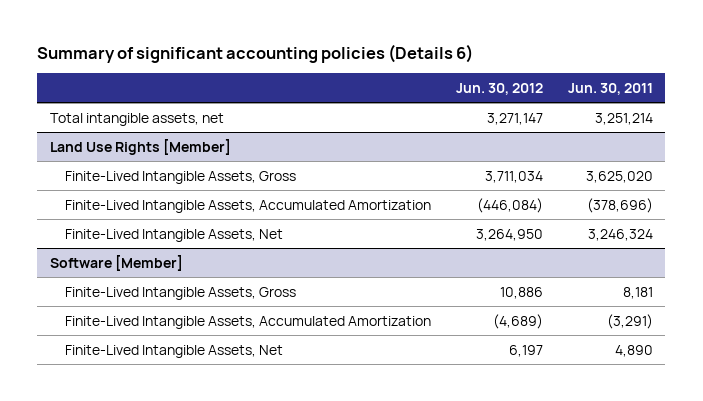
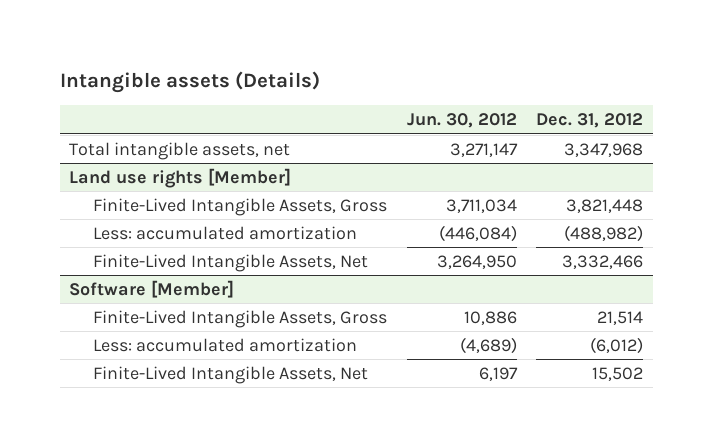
[37,44,474,64] Summary of significant accounting policies (Details 6) -> [59,71,320,94] Intangible assets (Details)
[567,82,653,95] Jun. 30, 2011 -> none
none -> [536,113,644,129] Dec. 31, 2012
[49,138,231,155] Land Use Rights [Member] -> [69,167,292,188] Land use rights [Member]
[64,199,431,213] Finite-Lived Intangible Assets, Accumulated Amortization -> [93,225,358,240] Less: accumulated amortization
[64,315,431,329] Finite-Lived Intangible Assets, Accumulated Amortization -> [93,337,358,352] Less: accumulated amortization

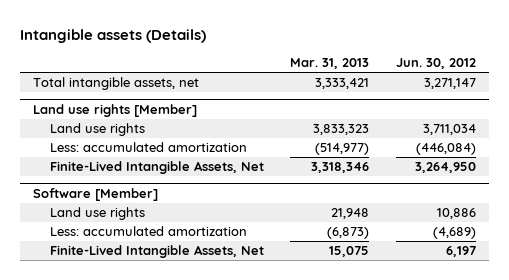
[536,113,644,129] Dec. 31, 2012 -> none
none -> [290,58,370,70] Mar. 31, 2013
[93,197,388,216] Finite-Lived Intangible Assets, Gross -> [49,123,145,137] Land use rights
[93,309,388,328] Finite-Lived Intangible Assets, Gross -> [49,207,145,221] Land use rights

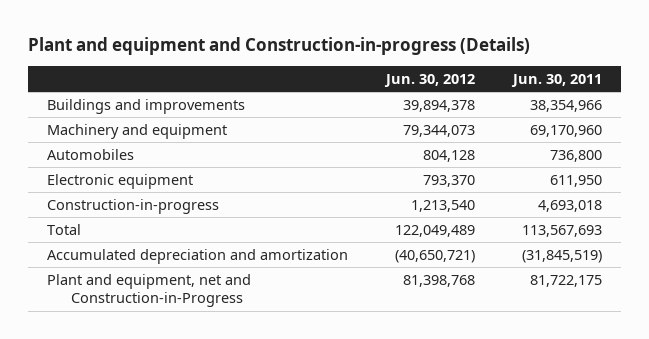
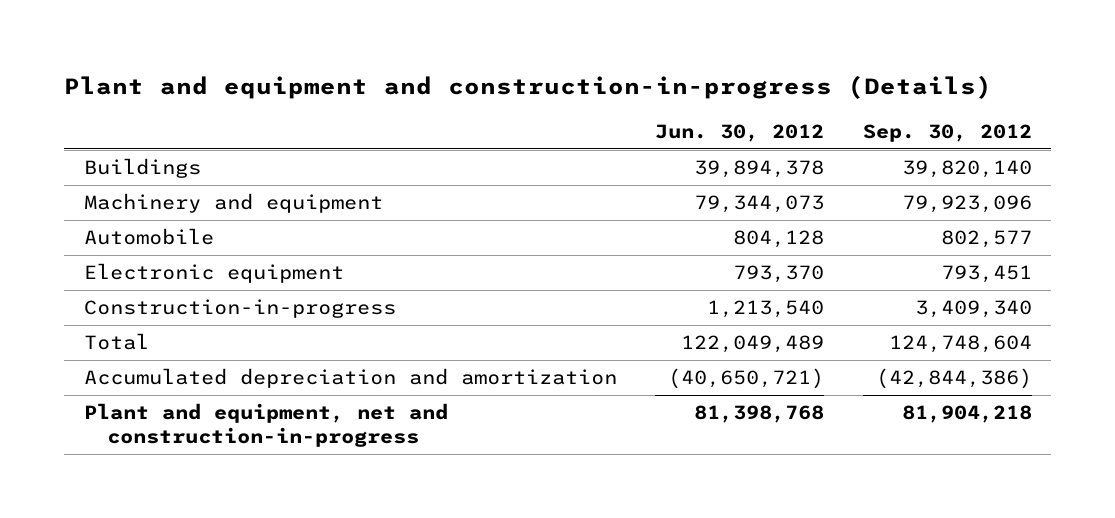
[28,36,531,55] Plant and equipment and Construction-in-progress (Details) -> [64,75,993,100] Plant and equipment and construction-in-progress (Details)
[511,73,603,87] Jun. 30, 2011 -> none
none -> [862,123,1032,142] Sep. 30, 2012
[47,99,246,115] Buildings and improvements -> [83,158,201,179] Buildings
[47,149,135,161] Automobiles -> [83,228,214,246] Automobile
[47,274,252,308] Plant and equipment, net and Construction-in-Progress -> [83,403,448,448] Plant and equipment, net and construction-in-progress

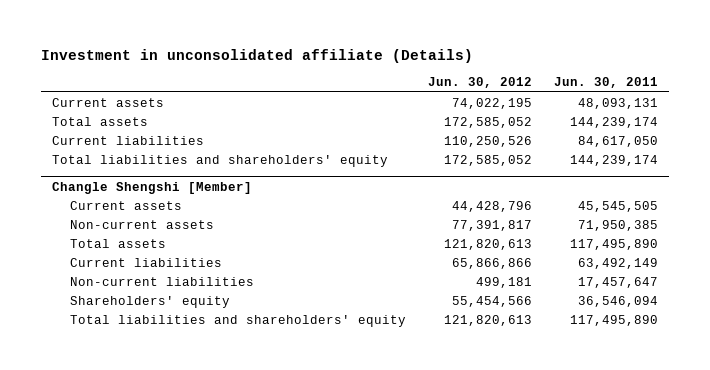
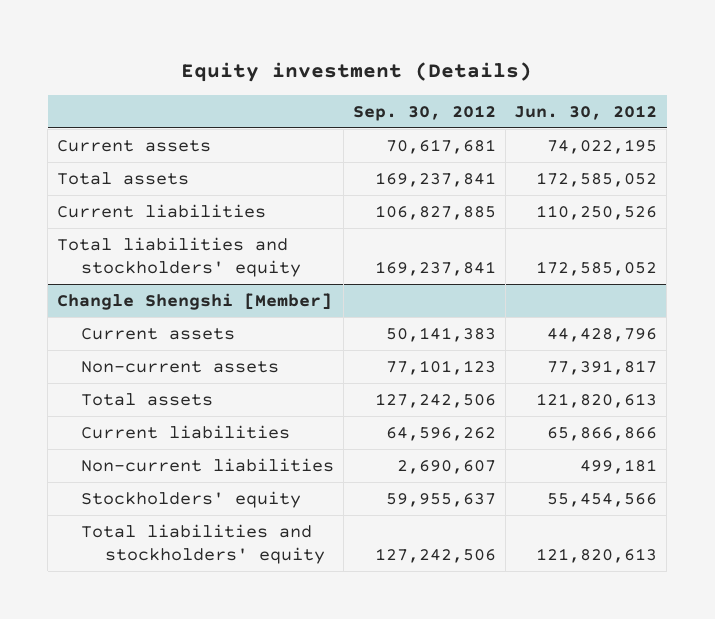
[40,49,473,64] Investment in unconsolidated affiliate (Details) -> [181,61,533,82] Equity investment (Details)
[554,77,659,89] Jun. 30, 2011 -> none
none -> [352,104,496,121] Sep. 30, 2012
[51,154,388,167] Total liabilities and shareholders' equity -> [57,236,301,278] Total liabilities and stockholders' equity
[70,295,231,308] Shareholders' equity -> [80,490,301,508] Stockholders' equity
[70,314,407,327] Total liabilities and shareholders' equity -> [80,523,325,565] Total liabilities and stockholders' equity

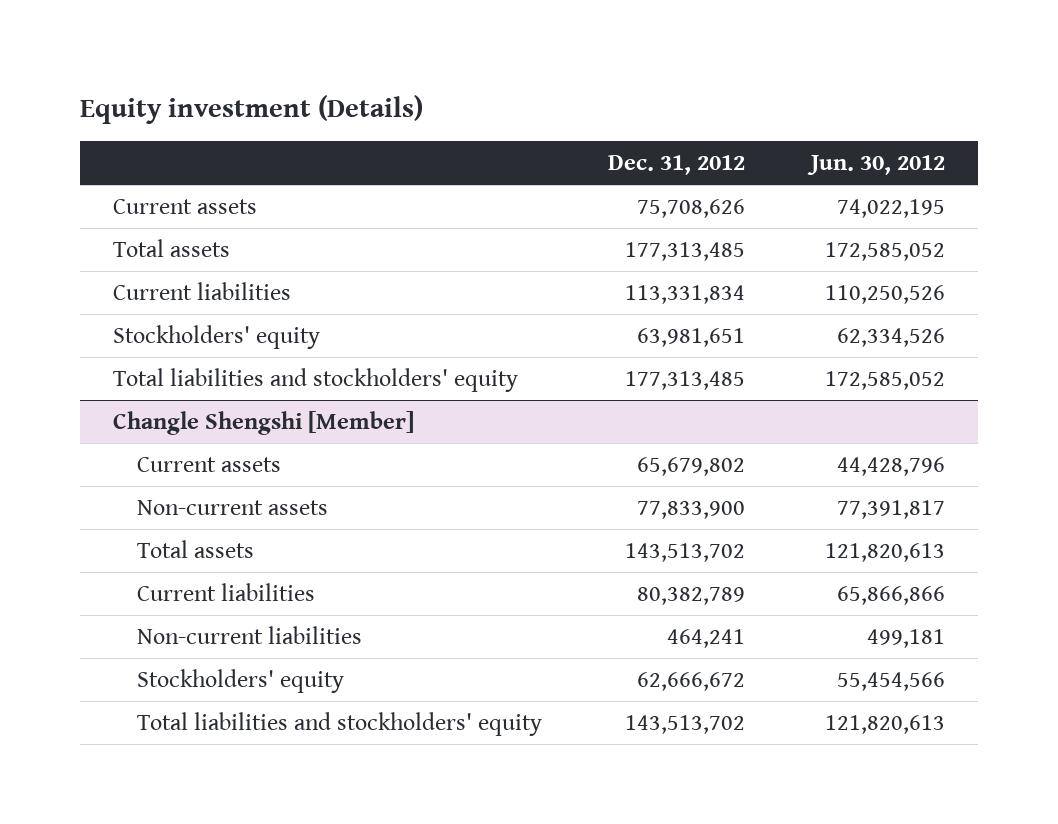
[352,104,496,121] Sep. 30, 2012 -> none
none -> [608,154,746,175] Dec. 31, 2012
none -> [112,325,320,350] Stockholders' equity

